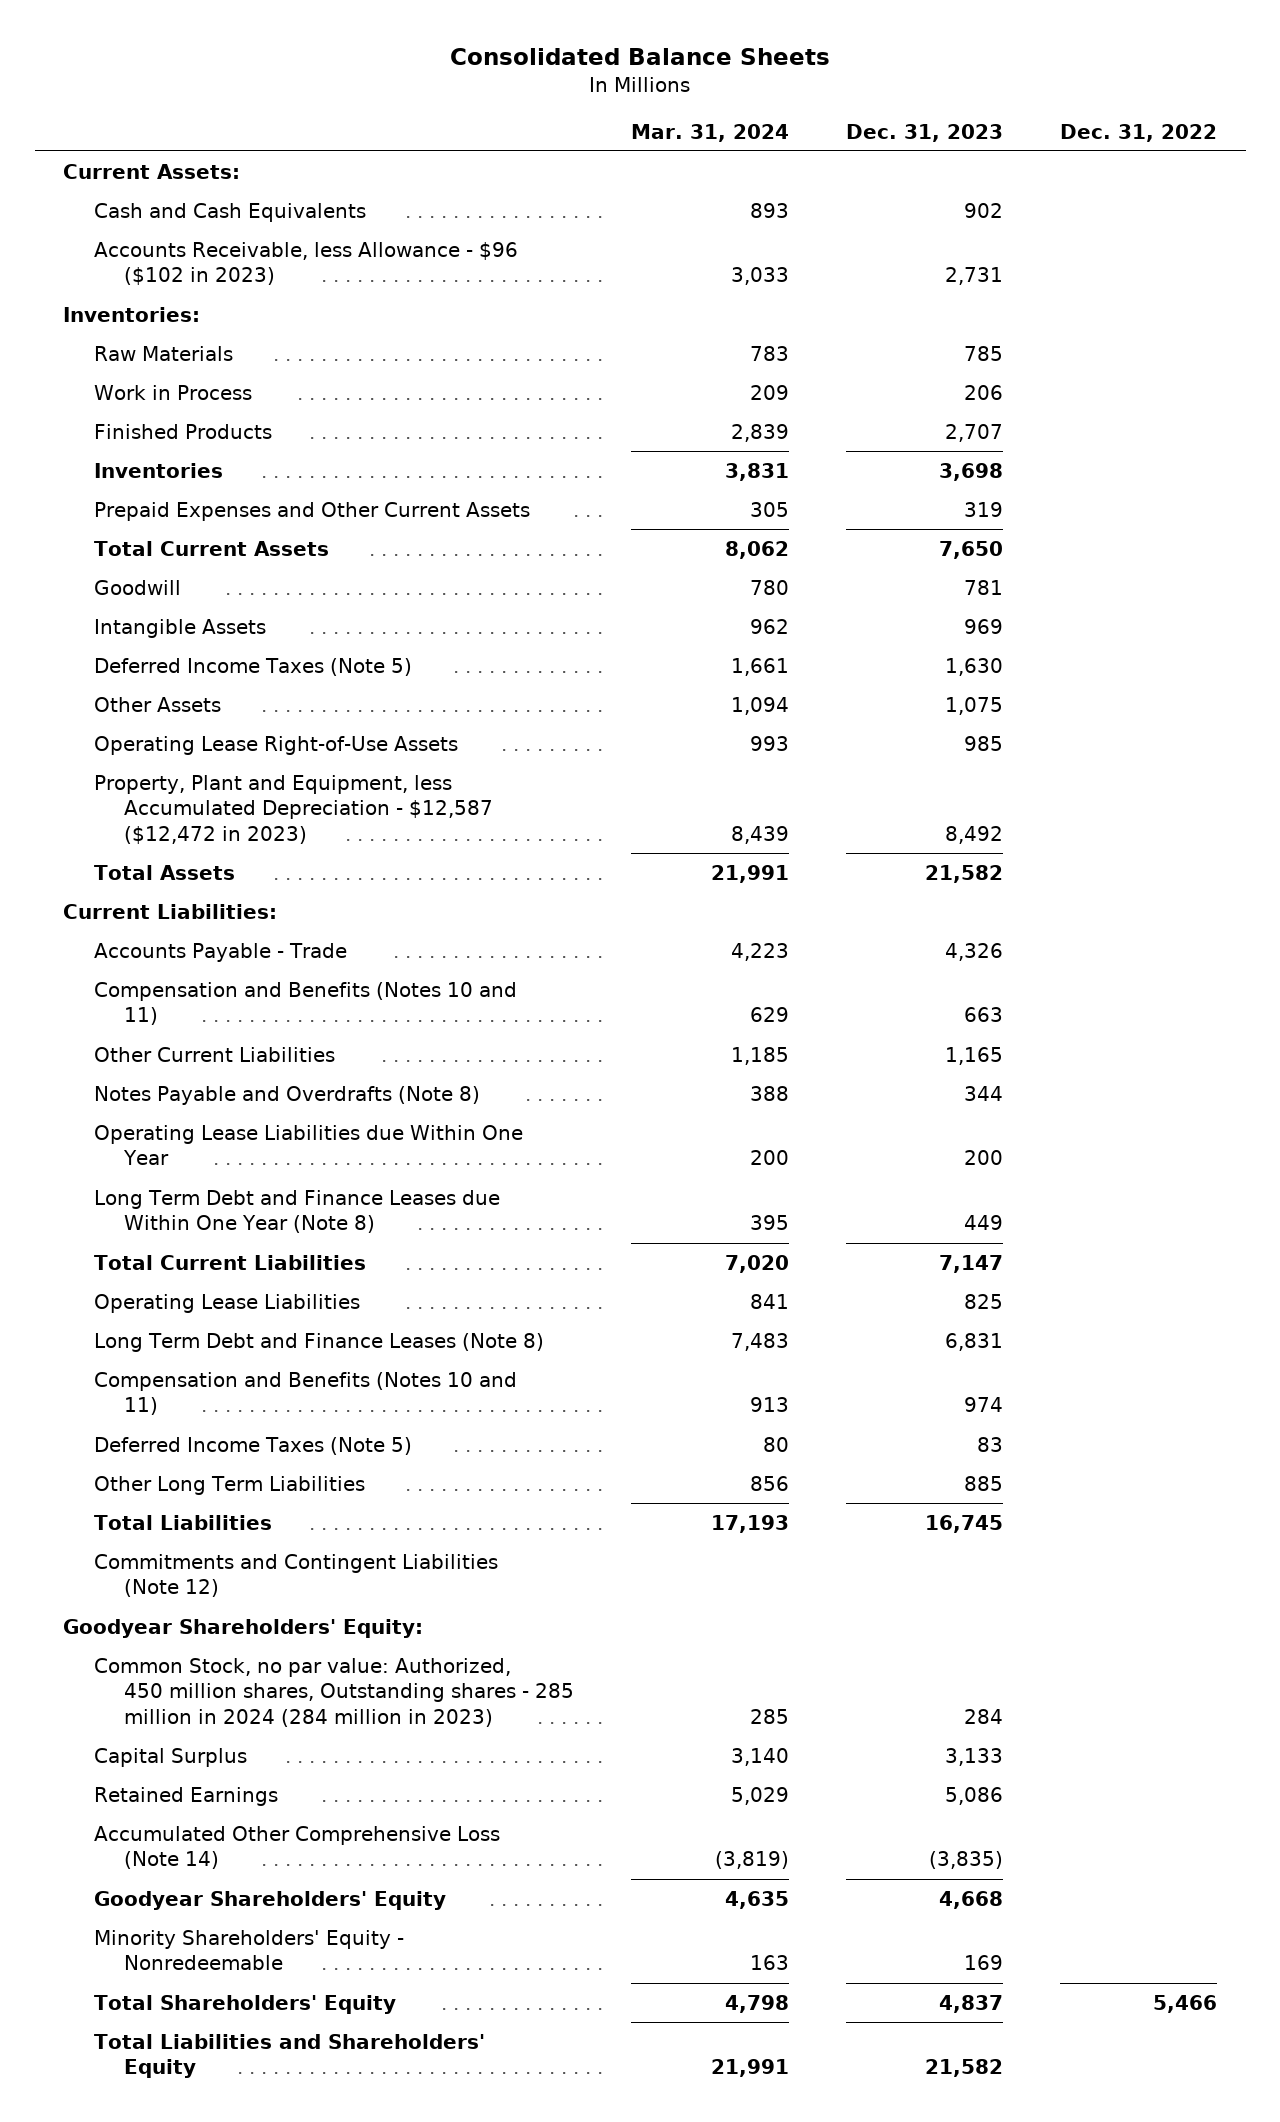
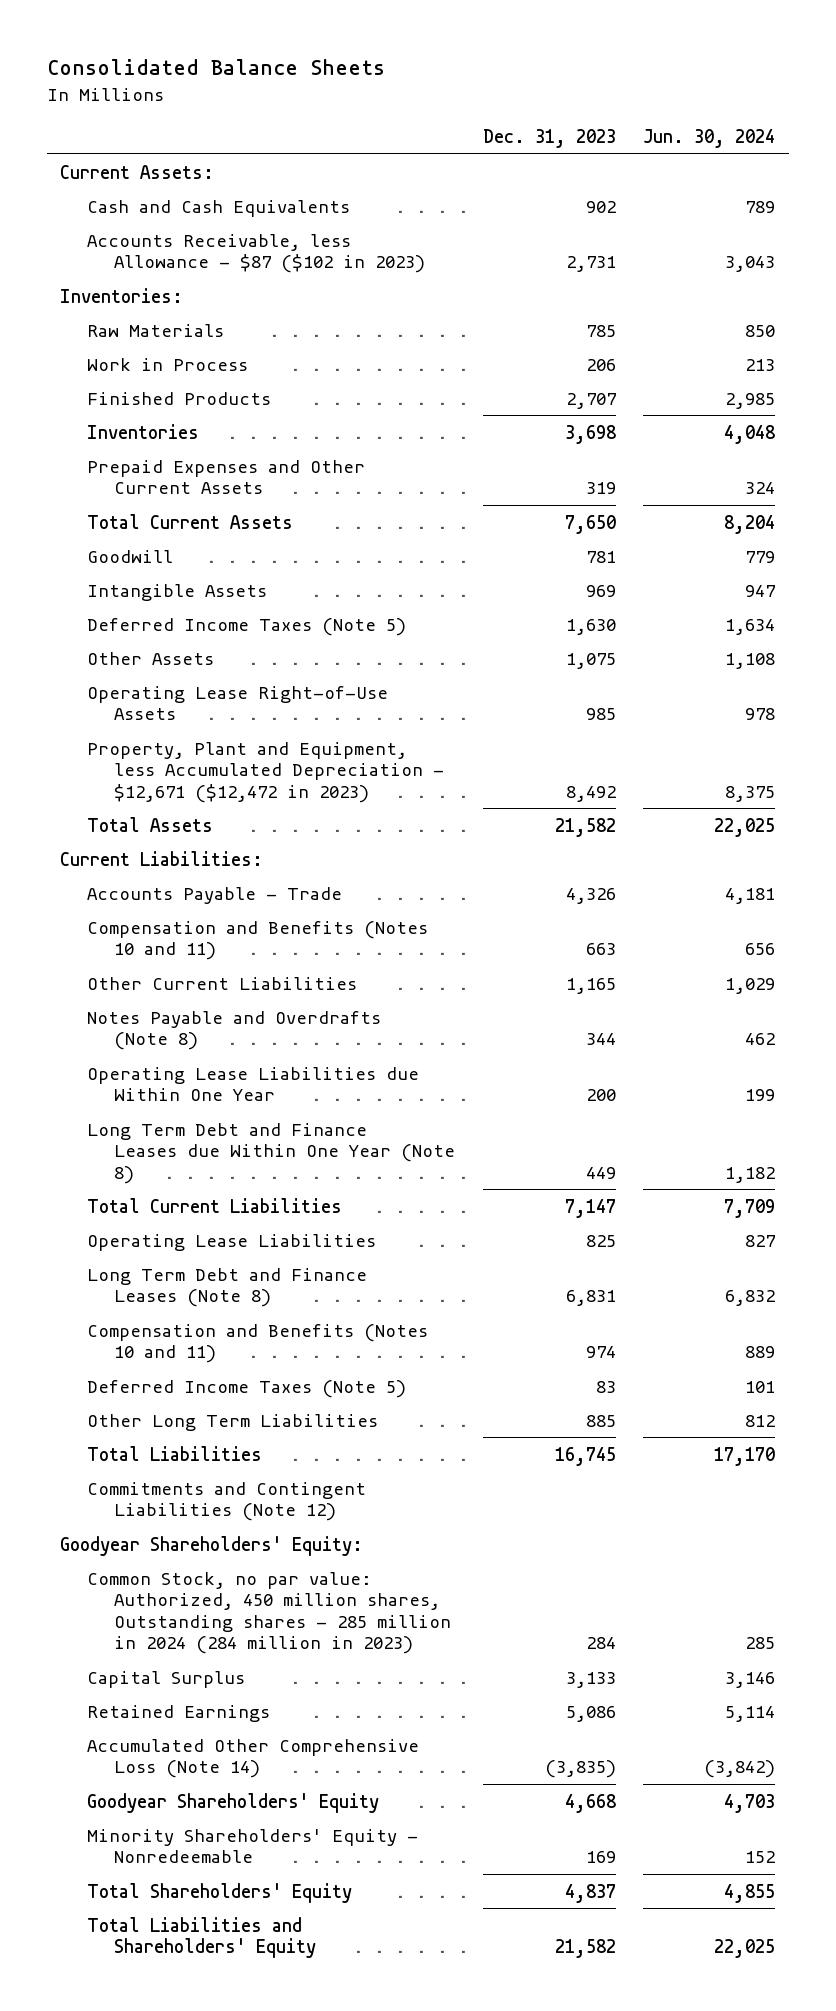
[631,123,790,142] Mar. 31, 2024 -> none
[1060,123,1218,142] Dec. 31, 2022 -> none
none -> [643,128,776,148] Jun. 30, 2024
[93,241,518,286] Accounts Receivable, less Allowance - $96 ($102 in 2023) -> [87,233,425,274] Accounts Receivable, less Allowance - $87 ($102 in 2023)
[93,774,494,845] Property, Plant and Equipment, less Accumulated Depreciation - $12,587 ($12,472 in 2023) -> [87,741,444,803] Property, Plant and Equipment, less Accumulated Depreciation - $12,671 ($12,472 in 2023)

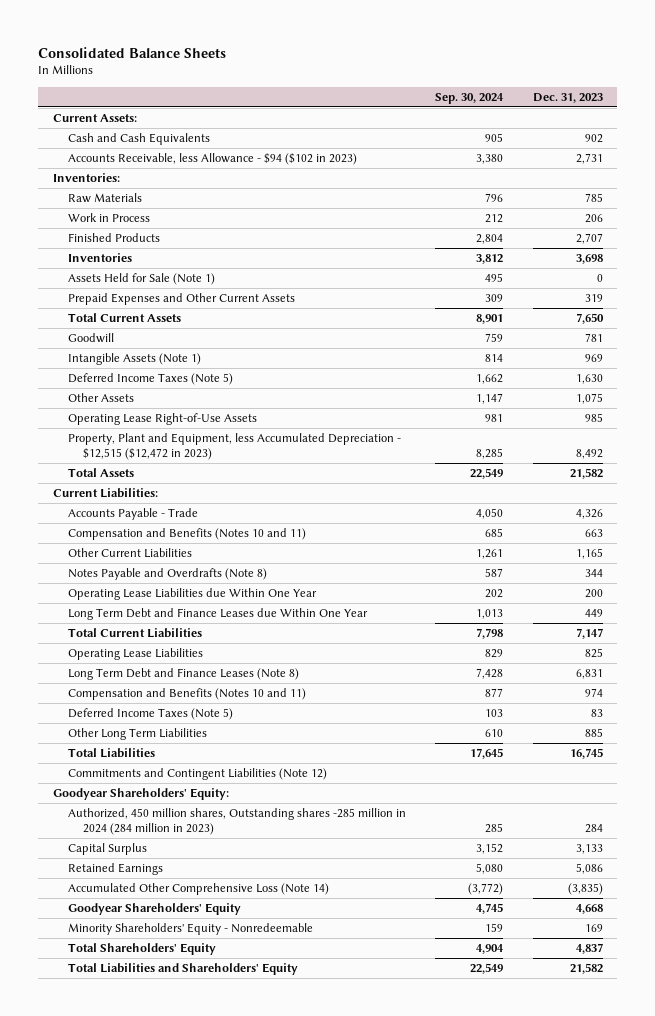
[643,128,776,148] Jun. 30, 2024 -> none
none -> [435,92,505,104] Sep. 30, 2024
[87,233,425,274] Accounts Receivable, less Allowance - $87 ($102 in 2023) -> [67,153,357,166] Accounts Receivable, less Allowance - $94 ($102 in 2023)
none -> [67,273,215,286] Assets Held for Sale (Note 1)
[87,583,268,601] Intangible Assets -> [67,353,201,366] Intangible Assets (Note 1)
[87,741,444,803] Property, Plant and Equipment, less Accumulated Depreciation - $12,671 ($12,472 in 2023) -> [67,433,401,460] Property, Plant and Equipment, less Accumulated Depreciation - $12,515 ($12,472 in 2023)
[87,1122,455,1184] Long Term Debt and Finance Leases due Within One Year (Note 8) -> [67,608,368,621] Long Term Debt and Finance Leases due Within One Year
[87,1571,451,1655] Common Stock, no par value: Authorized, 450 million shares, Outstanding shares - 285 million in 2024 (284 million in 2023) -> [67,808,406,835] Authorized, 450 million shares, Outstanding shares -285 million in 2024 (284 million in 2023)

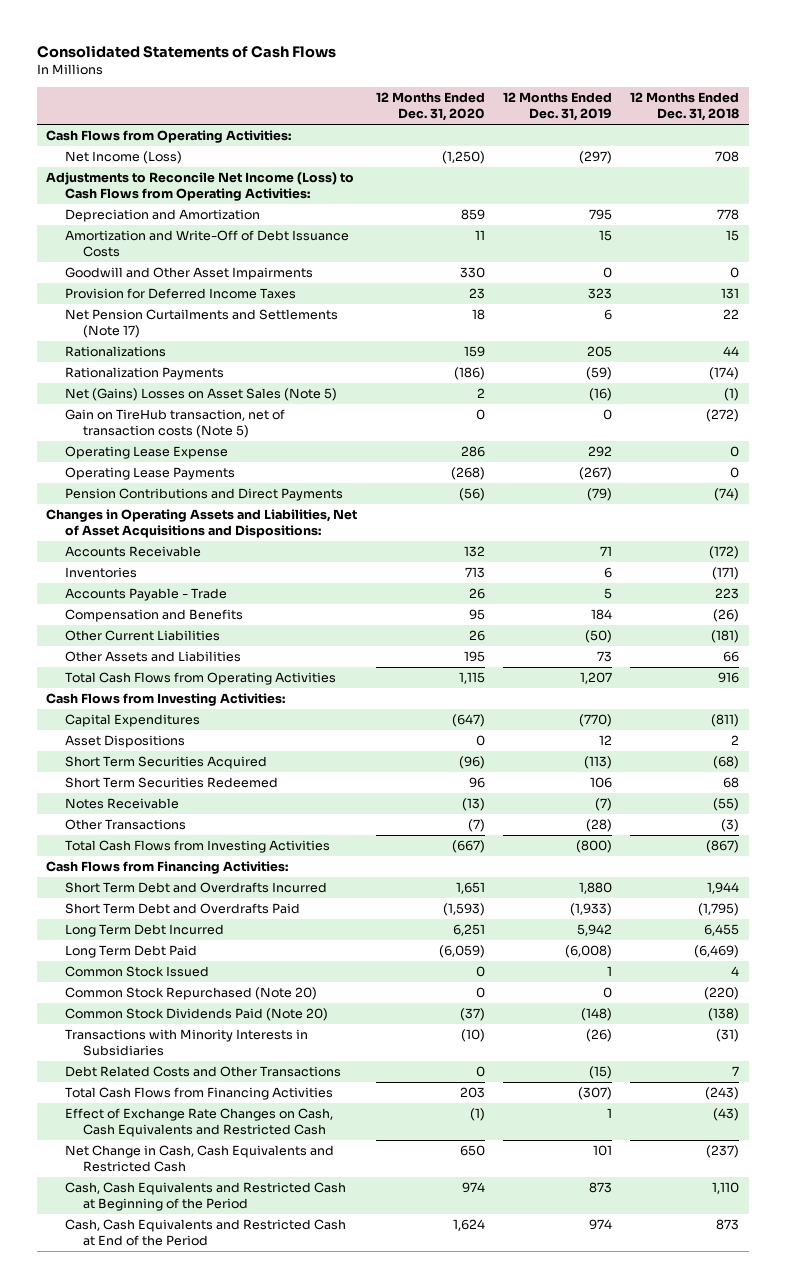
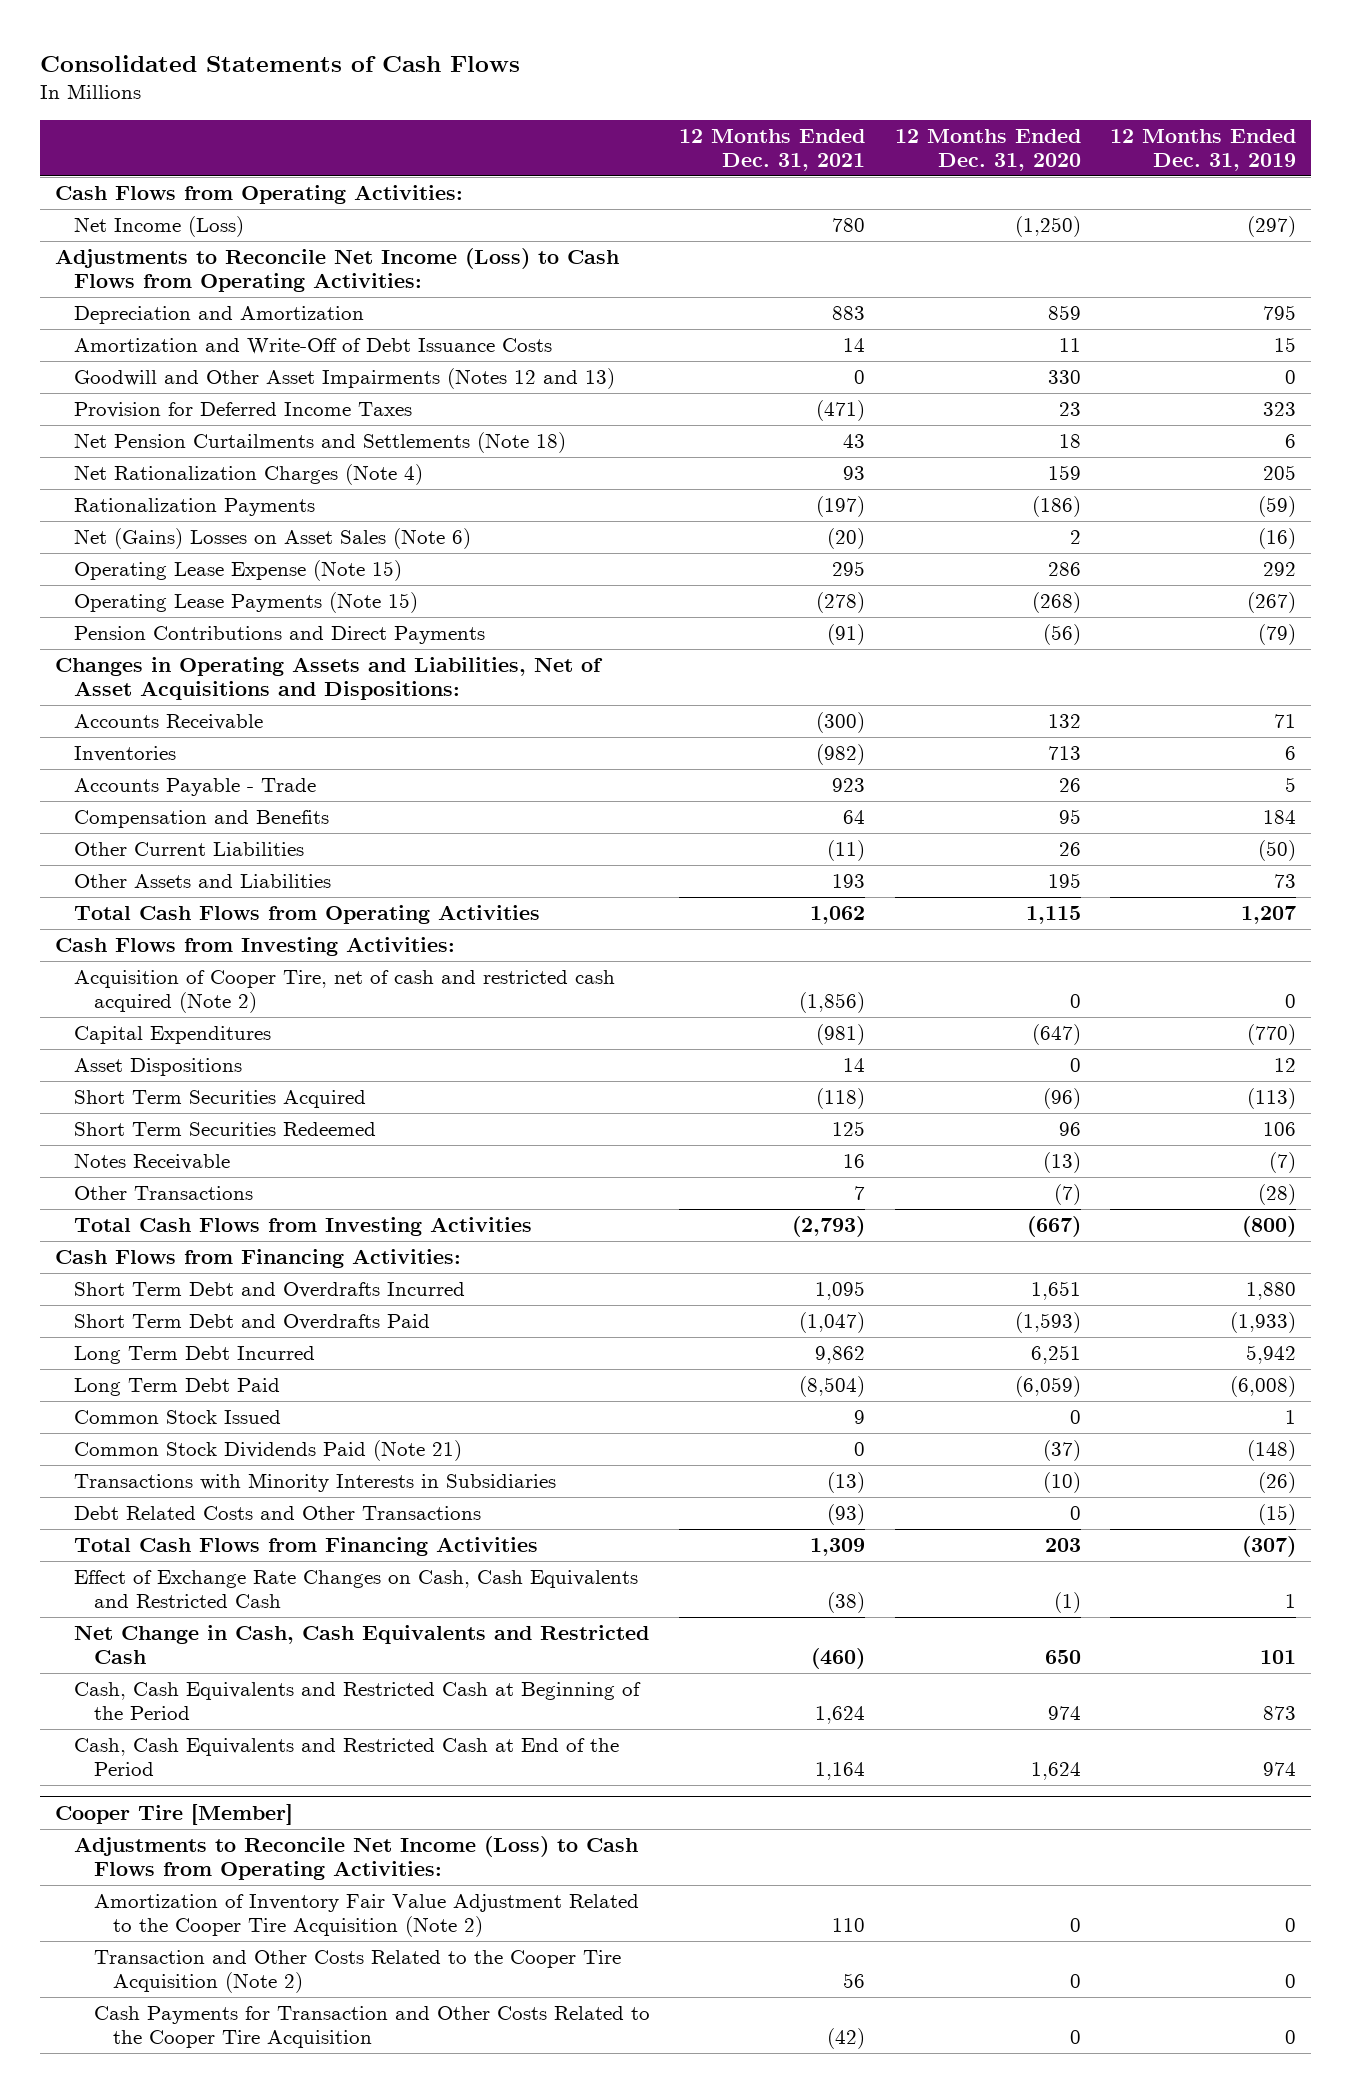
[630,91,740,121] 12 Months Ended Dec. 31, 2018 -> none
none -> [679,128,866,171] 12 Months Ended Dec. 31, 2021
[64,267,313,281] Goodwill and Other Asset Impairments -> [74,367,616,389] Goodwill and Other Asset Impairments (Notes 12 and 13)
[64,309,338,339] Net Pension Curtailments and Settlements (Note 17) -> [74,431,567,453] Net Pension Curtailments and Settlements (Note 18)
[64,346,166,358] Rationalizations -> [74,463,424,485] Net Rationalization Charges (Note 4)
[64,409,285,439] Gain on TireHub transaction, net of transaction costs (Note 5) -> none
[64,388,337,402] Net (Gains) Losses on Asset Sales (Note 5) -> [74,527,472,549] Net (Gains) Losses on Asset Sales (Note 6)
[64,446,228,460] Operating Lease Expense -> [74,559,403,581] Operating Lease Expense (Note 15)
[64,467,235,481] Operating Lease Payments -> [74,591,419,613] Operating Lease Payments (Note 15)
none -> [74,969,616,1013] Acquisition of Cooper Tire, net of cash and restricted cash acquired (Note 2)
[64,987,317,1001] Common Stock Repurchased (Note 20) -> none
[64,1008,328,1022] Common Stock Dividends Paid (Note 20) -> [74,1439,463,1461] Common Stock Dividends Paid (Note 21)
none -> [54,1803,293,1825] Cooper Tire [Member]
none -> [74,1835,639,1880] Adjustments to Reconcile Net Income (Loss) to Cash Flows from Operating Activities:
none -> [93,1893,639,1937] Amortization of Inventory Fair Value Adjustment Related to the Cooper Tire Acquisition (Note 2)
none -> [93,1949,621,1993] Transaction and Other Costs Related to the Cooper Tire Acquisition (Note 2)
none -> [93,2005,650,2048] Cash Payments for Transaction and Other Costs Related to the Cooper Tire Acquisition

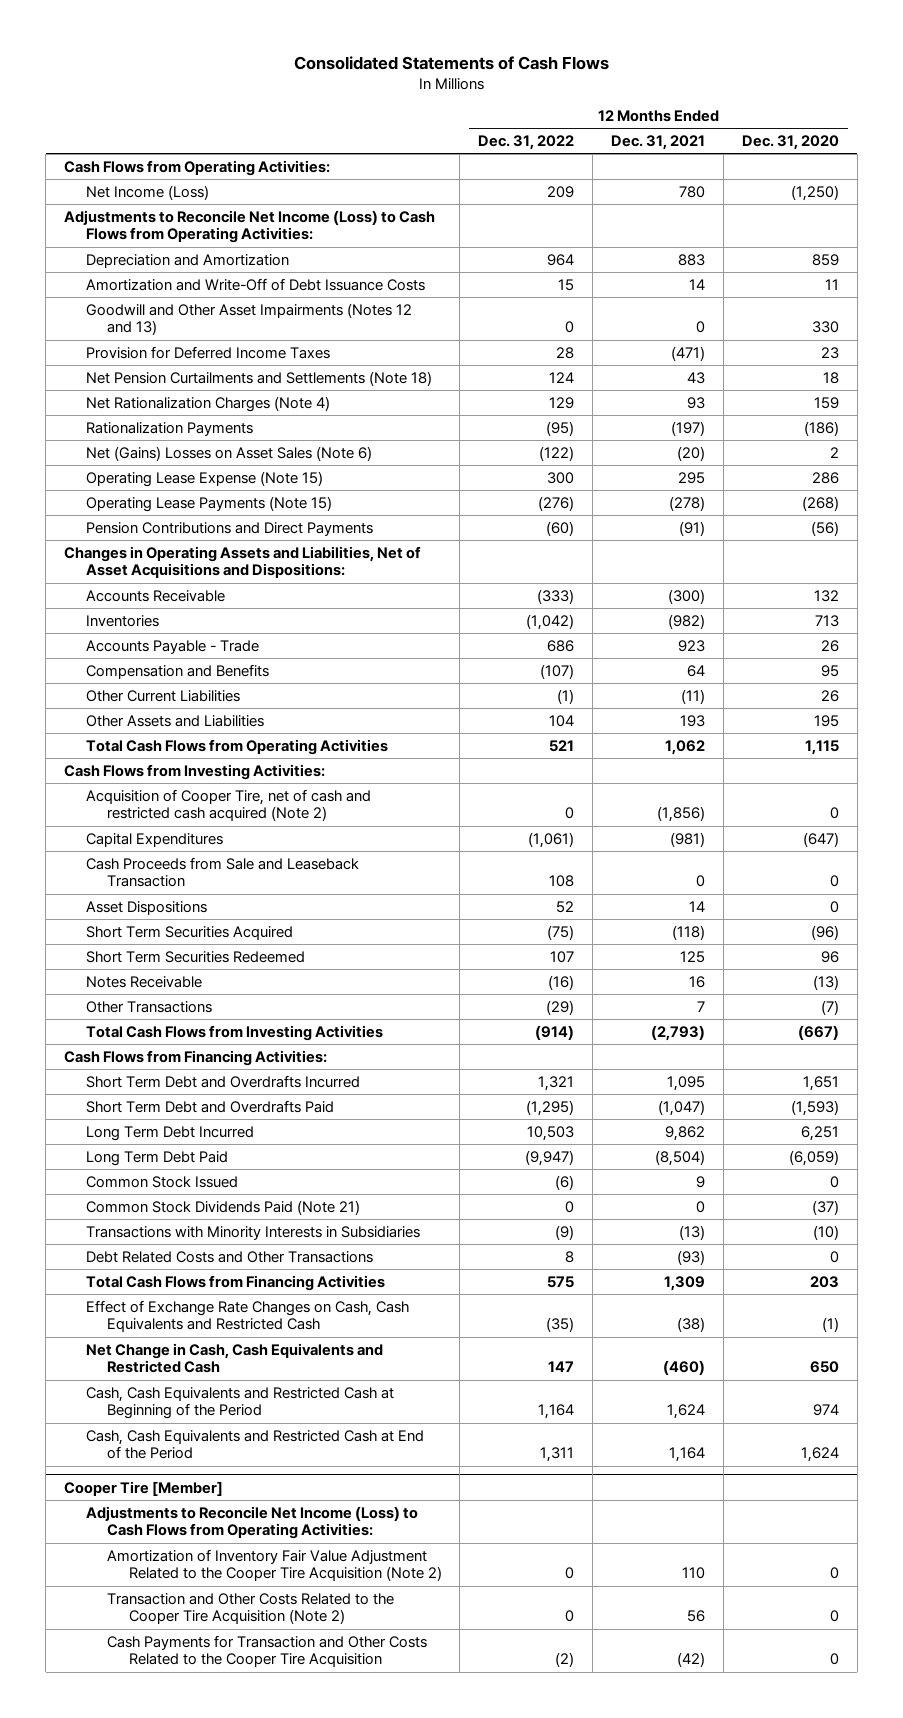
[1110,128,1297,171] 12 Months Ended Dec. 31, 2019 -> none
none -> [478,134,575,150] Dec. 31, 2022
none -> [85,856,359,888] Cash Proceeds from Sale and Leaseback Transaction

